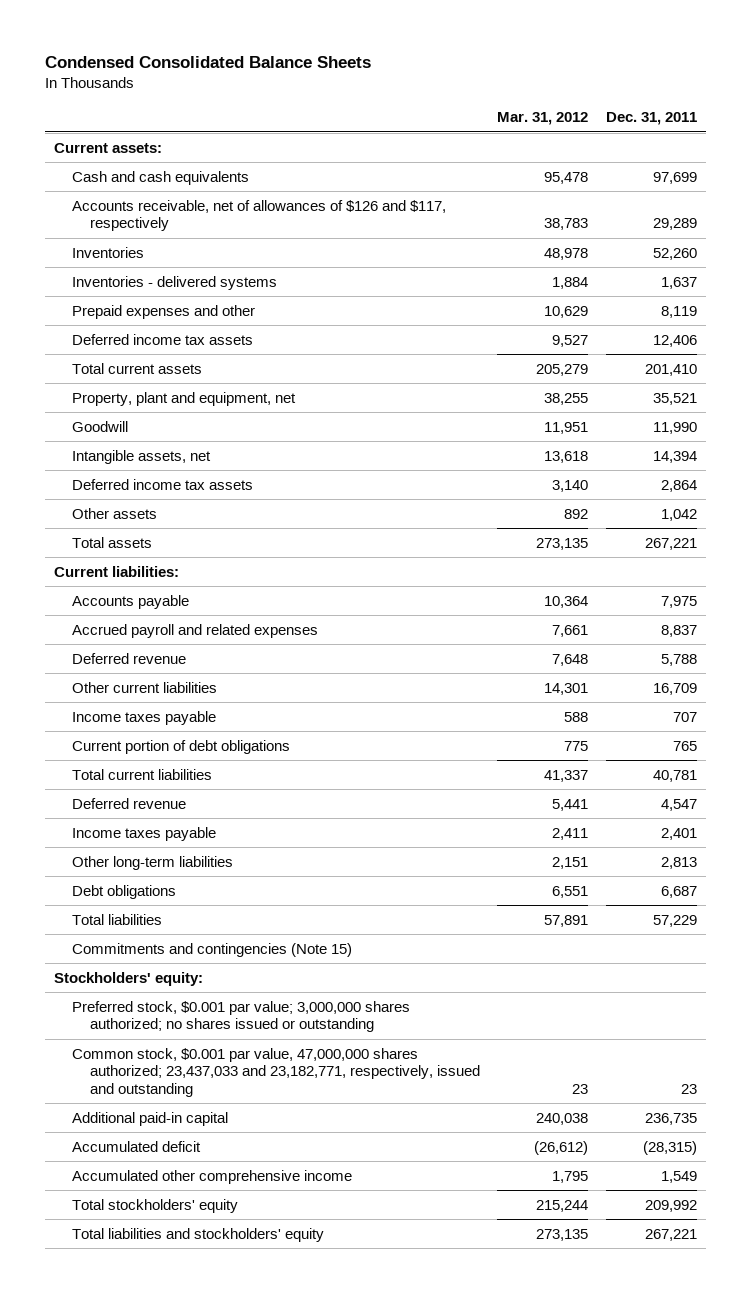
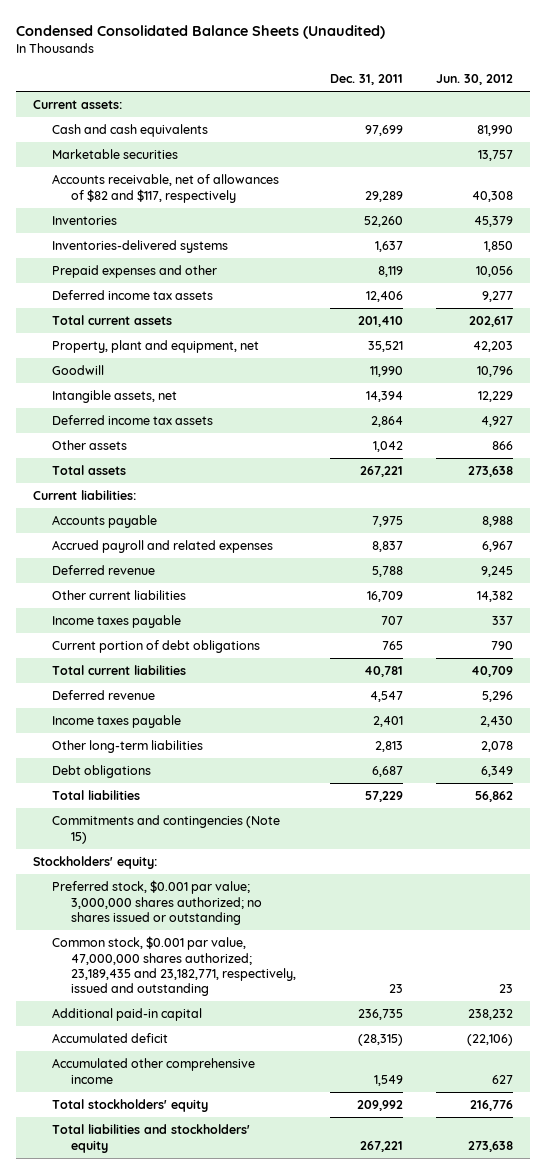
[44,55,371,68] Condensed Consolidated Balance Sheets -> [16,25,386,40] Condensed Consolidated Balance Sheets (Unaudited)
[497,112,589,126] Mar. 31, 2012 -> none
none -> [435,73,513,85] Jun. 30, 2012
none -> [52,149,179,160] Marketable securities
[71,199,446,232] Accounts receivable, net of allowances of $126 and $117, respectively -> [52,174,280,203] Accounts receivable, net of allowances of $82 and $117, respectively
[71,275,277,290] Inventories - delivered systems -> [52,240,229,254] Inventories-delivered systems
[71,1047,480,1098] Common stock, $0.001 par value, 47,000,000 shares authorized; 23,437,033 and 23,182,771, respectively, issued and outstanding -> [52,936,297,997] Common stock, $0.001 par value, 47,000,000 shares authorized; 23,189,435 and 23,182,771, respectively, issued and outstanding

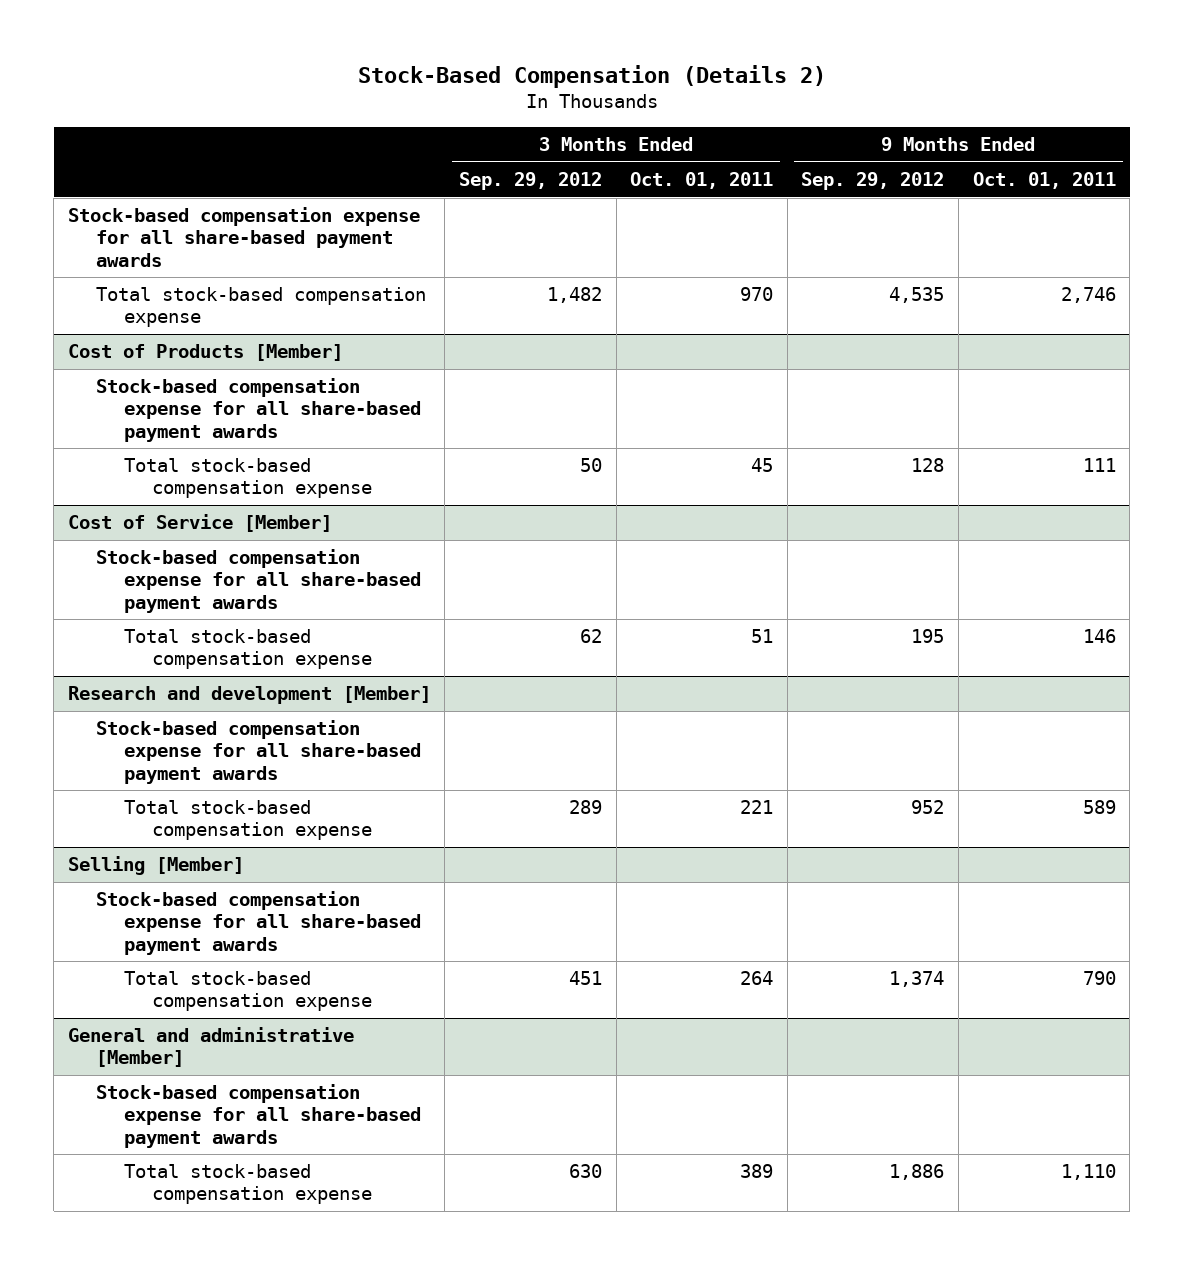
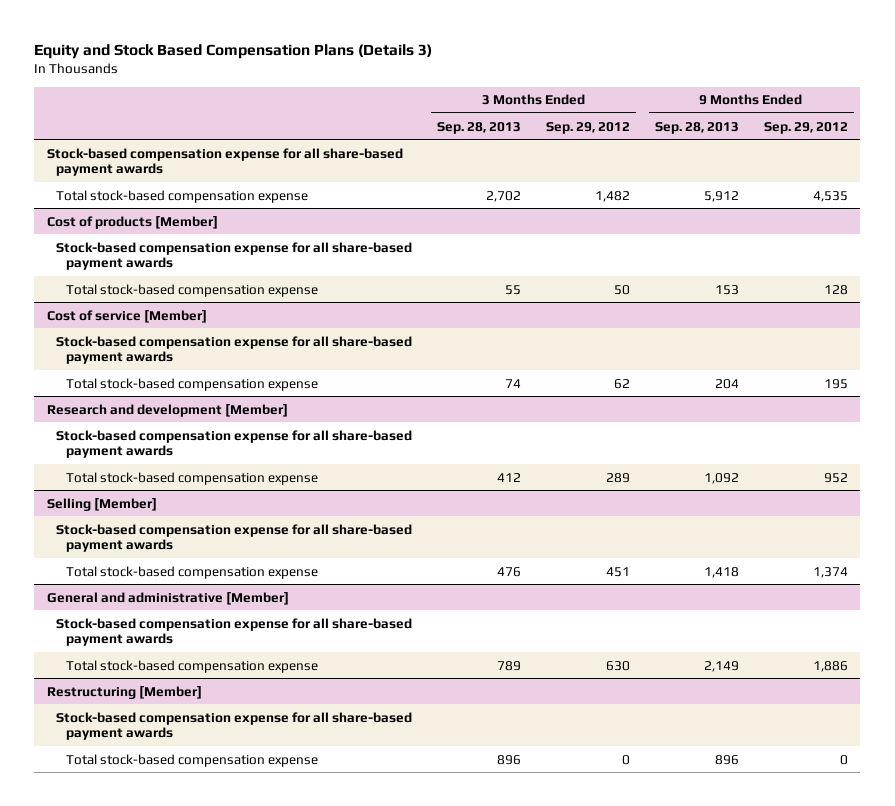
[357,64,826,88] Stock-Based Compensation (Details 2) -> [34,44,433,60] Equity and Stock Based Compensation Plans (Details 3)
[630,172,774,190] Oct. 01, 2011 -> none
[972,172,1116,190] Oct. 01, 2011 -> none
none -> [437,121,522,134] Sep. 28, 2013
none -> [654,121,739,134] Sep. 28, 2013
[67,344,343,362] Cost of Products [Member] -> [46,215,218,229] Cost of products [Member]
[67,514,332,533] Cost of Service [Member] -> [46,309,207,323] Cost of service [Member]
none -> [46,685,202,699] Restructuring [Member]
none -> [56,711,413,741] Stock-based compensation expense for all share-based payment awards
none -> [65,753,318,767] Total stock-based compensation expense

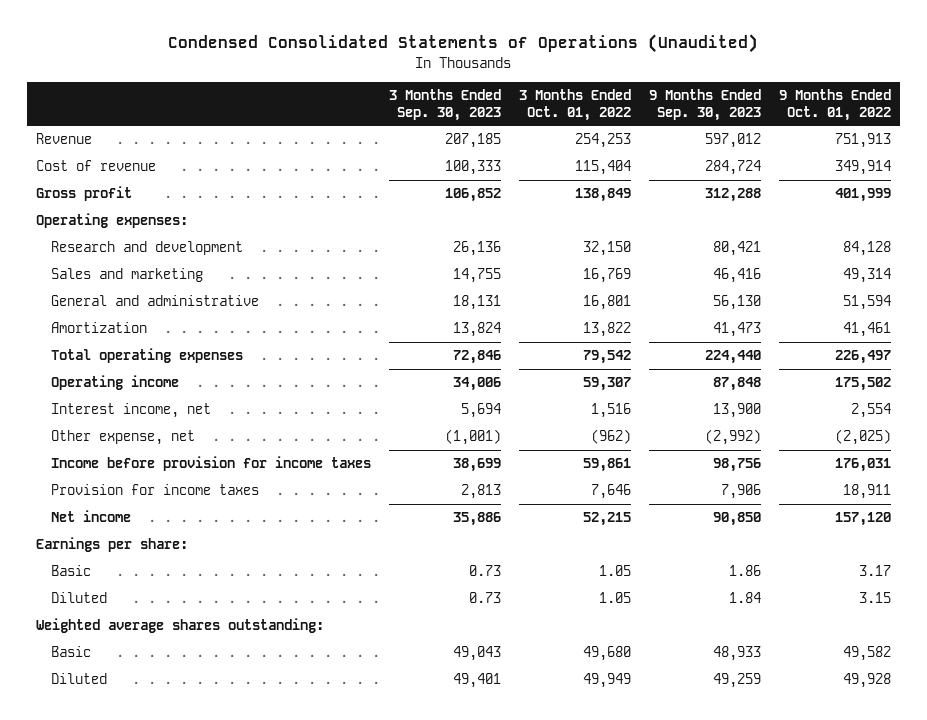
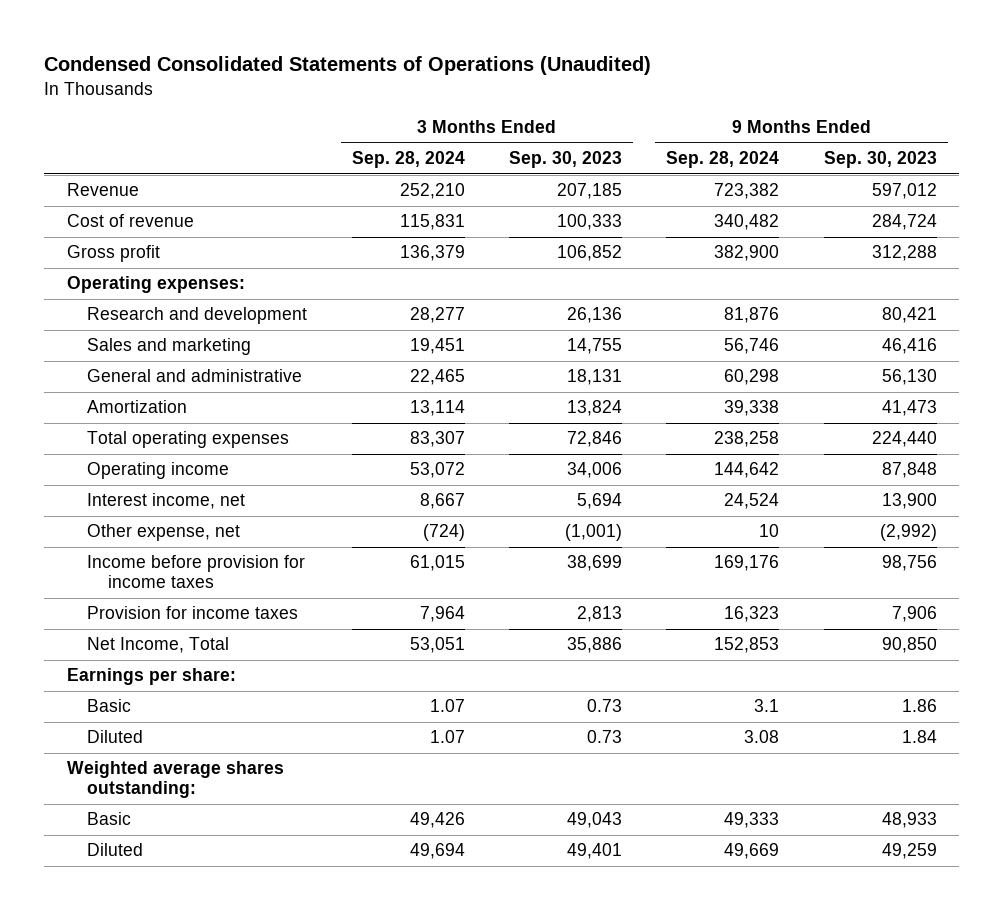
[519,88,632,122] 3 Months Ended Oct. 01, 2022 -> none
[779,88,892,122] 9 Months Ended Oct. 01, 2022 -> none
none -> [351,151,465,169] Sep. 28, 2024
none -> [666,151,780,169] Sep. 28, 2024
[51,510,132,523] Net income -> [87,637,230,654] Net Income, Total

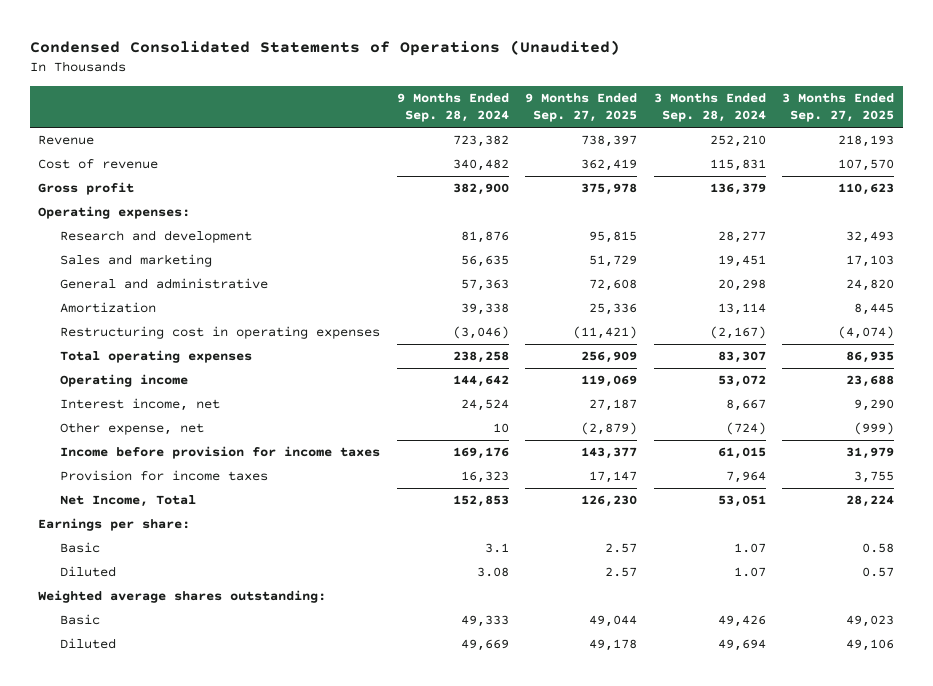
[509,151,623,169] Sep. 30, 2023 -> none
[823,151,937,169] Sep. 30, 2023 -> none
none -> [525,92,638,123] 9 Months Ended Sep. 27, 2025
none -> [782,92,895,123] 3 Months Ended Sep. 27, 2025
[724,338,780,355] 56,746 -> [460,255,509,268] 56,635
[409,369,465,386] 22,465 -> [717,279,766,292] 20,298
[724,369,780,386] 60,298 -> [460,279,509,292] 57,363
none -> [60,326,381,340] Restructuring cost in operating expenses

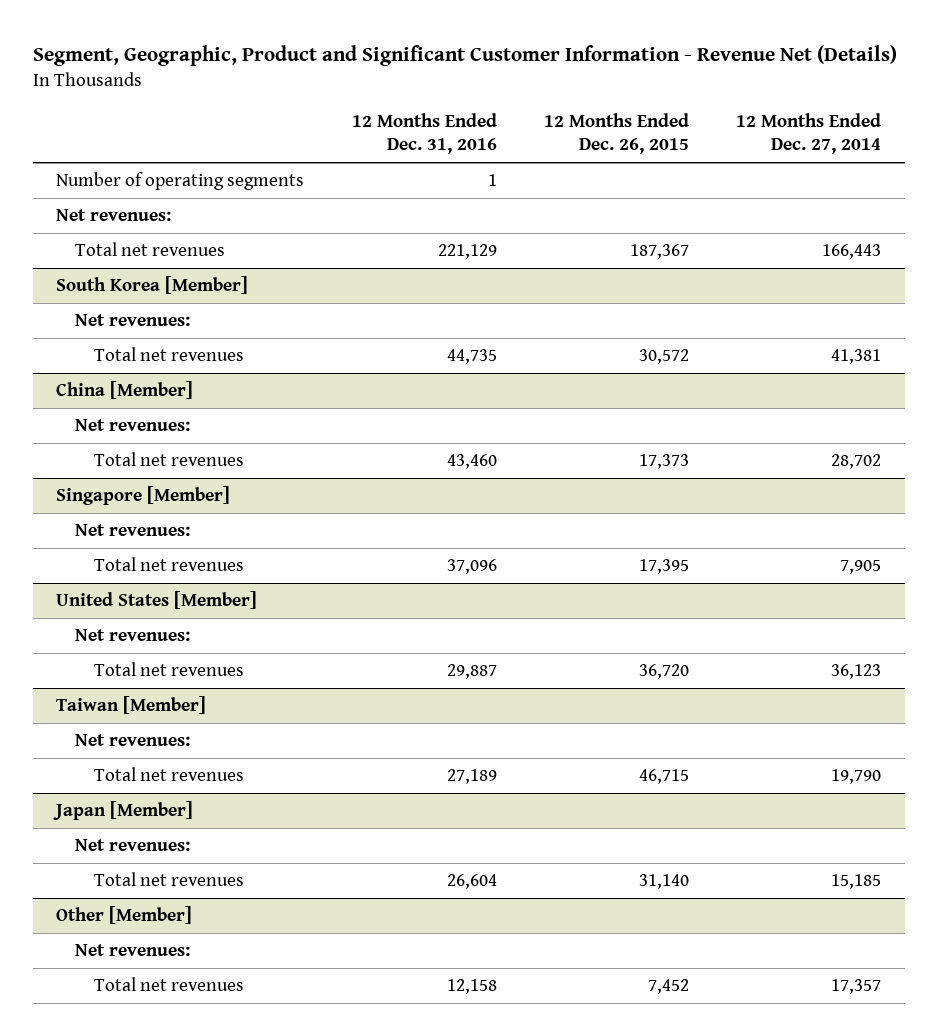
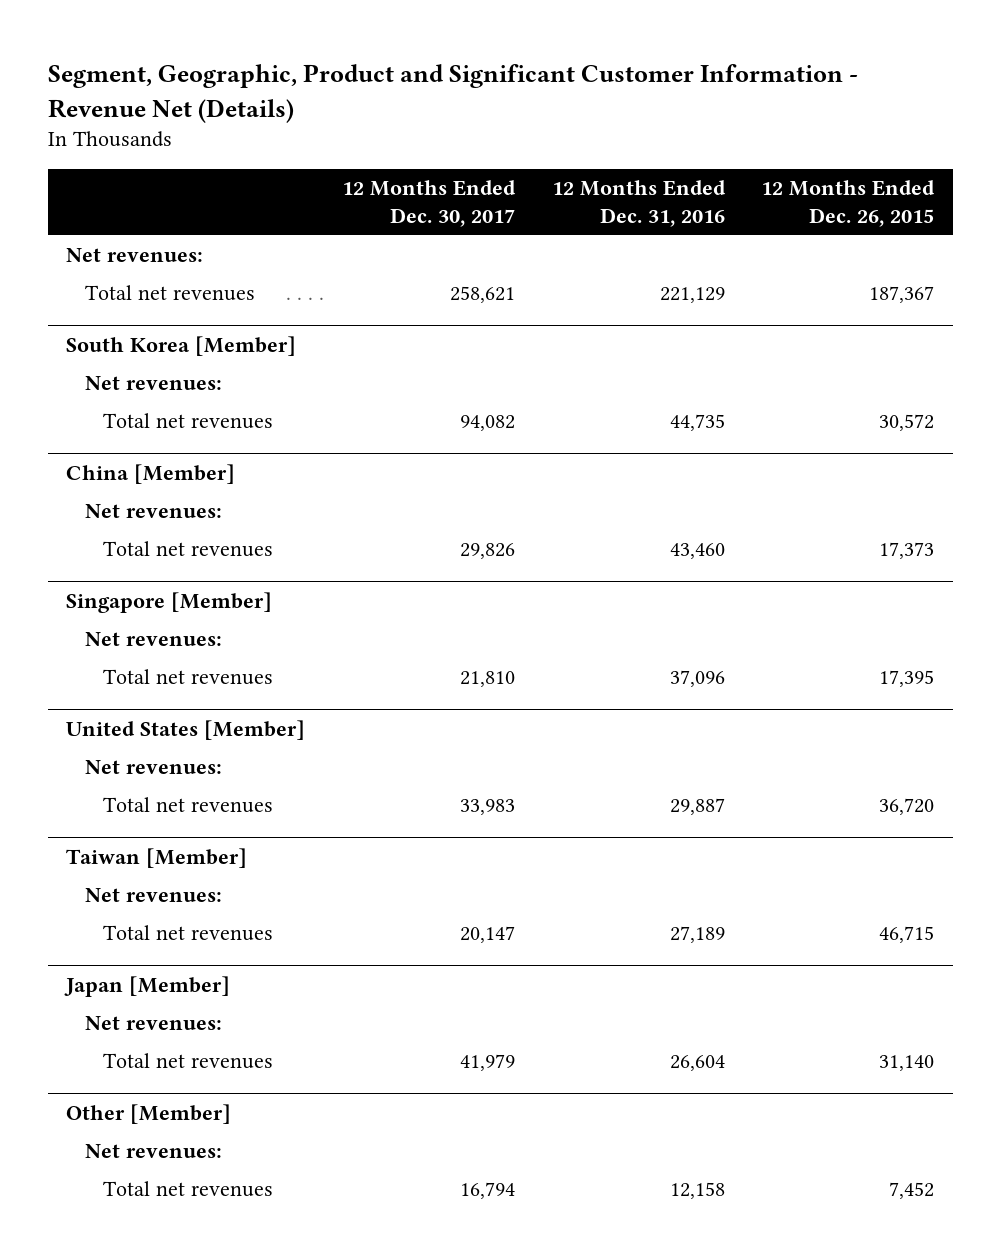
[736,113,882,155] 12 Months Ended Dec. 27, 2014 -> none
none -> [342,179,517,227] 12 Months Ended Dec. 30, 2017
[56,172,305,191] Number of operating segments -> none

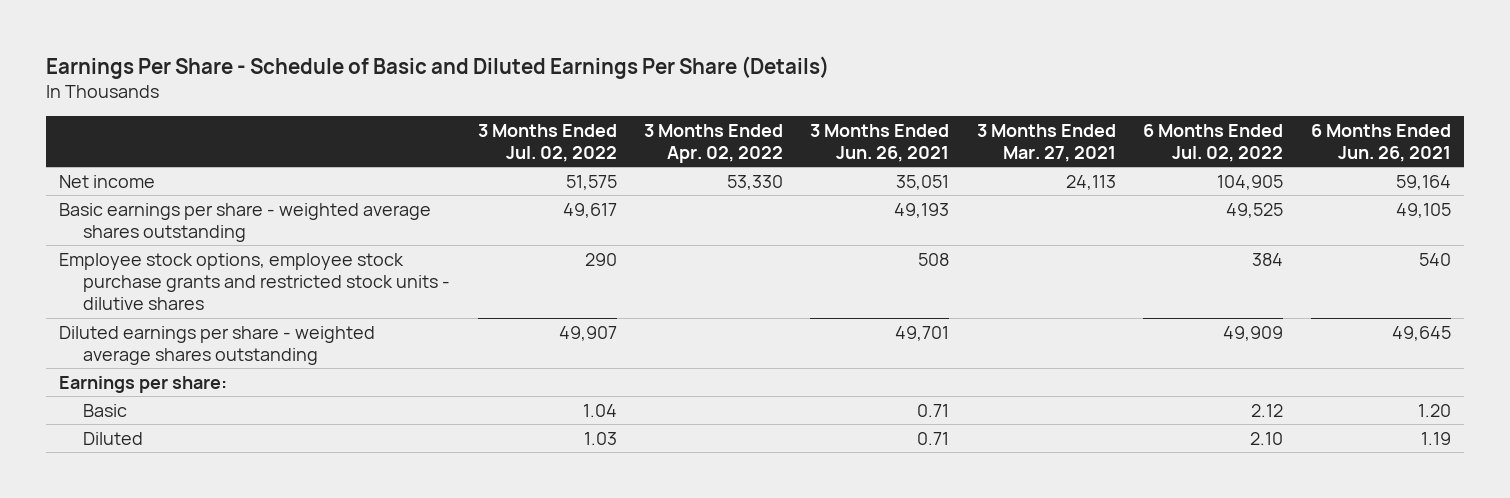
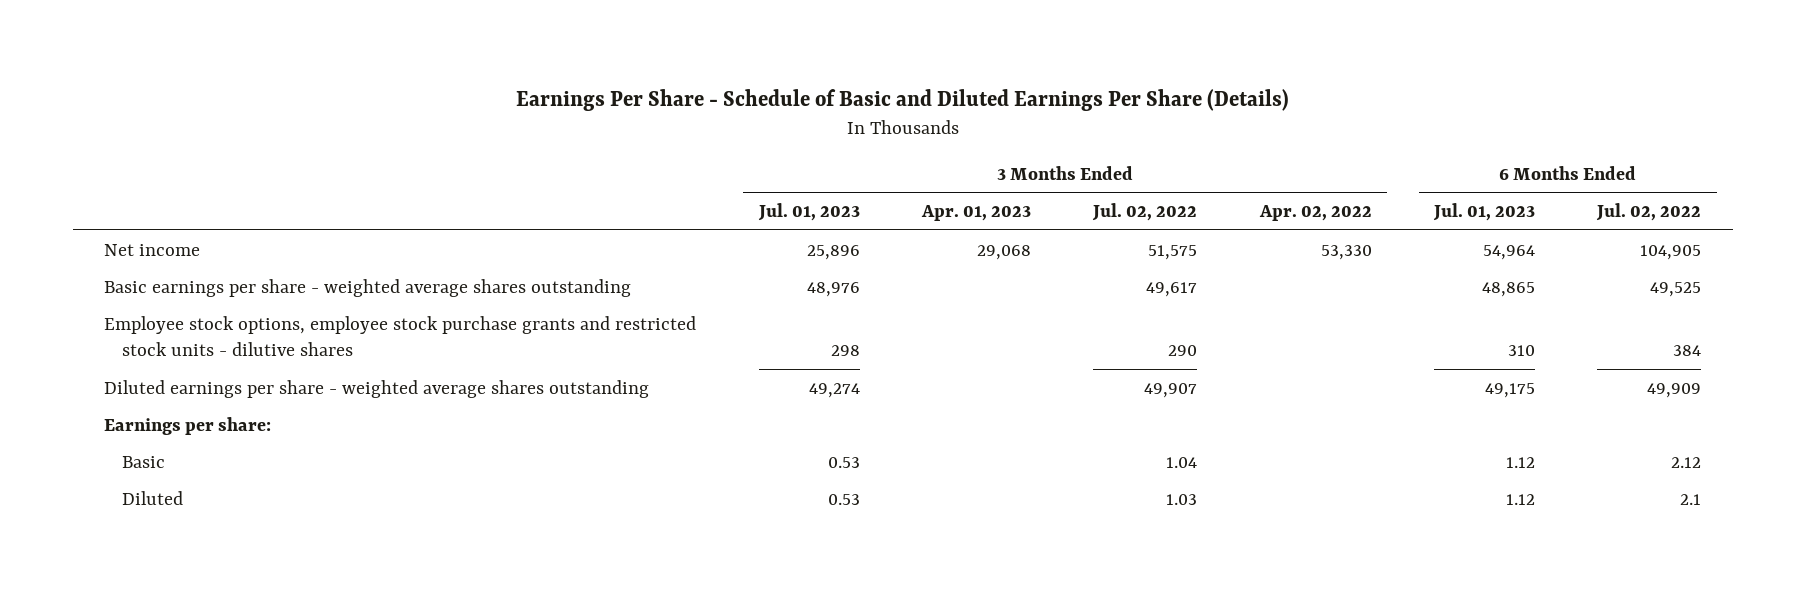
[810,123,950,162] 3 Months Ended Jun. 26, 2021 -> none
[976,123,1116,162] 3 Months Ended Mar. 27, 2021 -> none
[1310,123,1451,162] 6 Months Ended Jun. 26, 2021 -> none
none -> [757,203,860,222] Jul. 01, 2023
none -> [921,205,1032,222] Apr. 01, 2023
none -> [1433,203,1536,222] Jul. 01, 2023
[1250,431,1284,445] 2.10 -> [1680,493,1702,505] 2.1

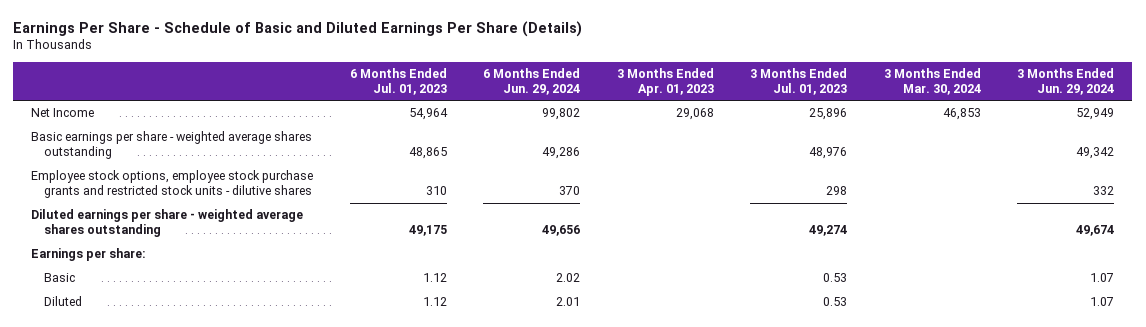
[1092,203,1198,222] Jul. 02, 2022 -> none
[1258,205,1372,222] Apr. 02, 2022 -> none
[1596,203,1702,222] Jul. 02, 2022 -> none
none -> [483,68,581,96] 6 Months Ended Jun. 29, 2024
none -> [883,68,981,96] 3 Months Ended Mar. 30, 2024
none -> [1017,68,1115,96] 3 Months Ended Jun. 29, 2024
[104,243,201,256] Net income -> [31,108,95,118] Net Income

